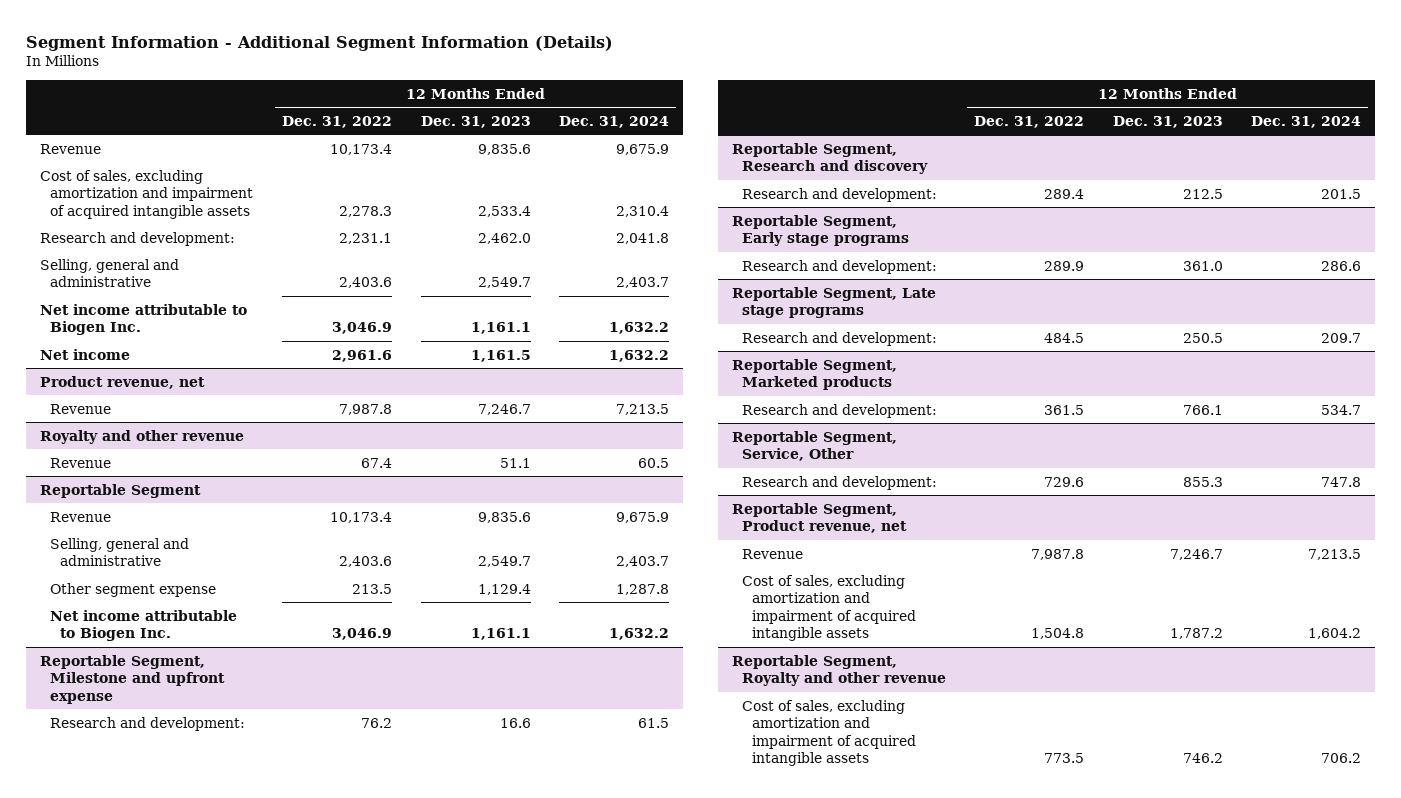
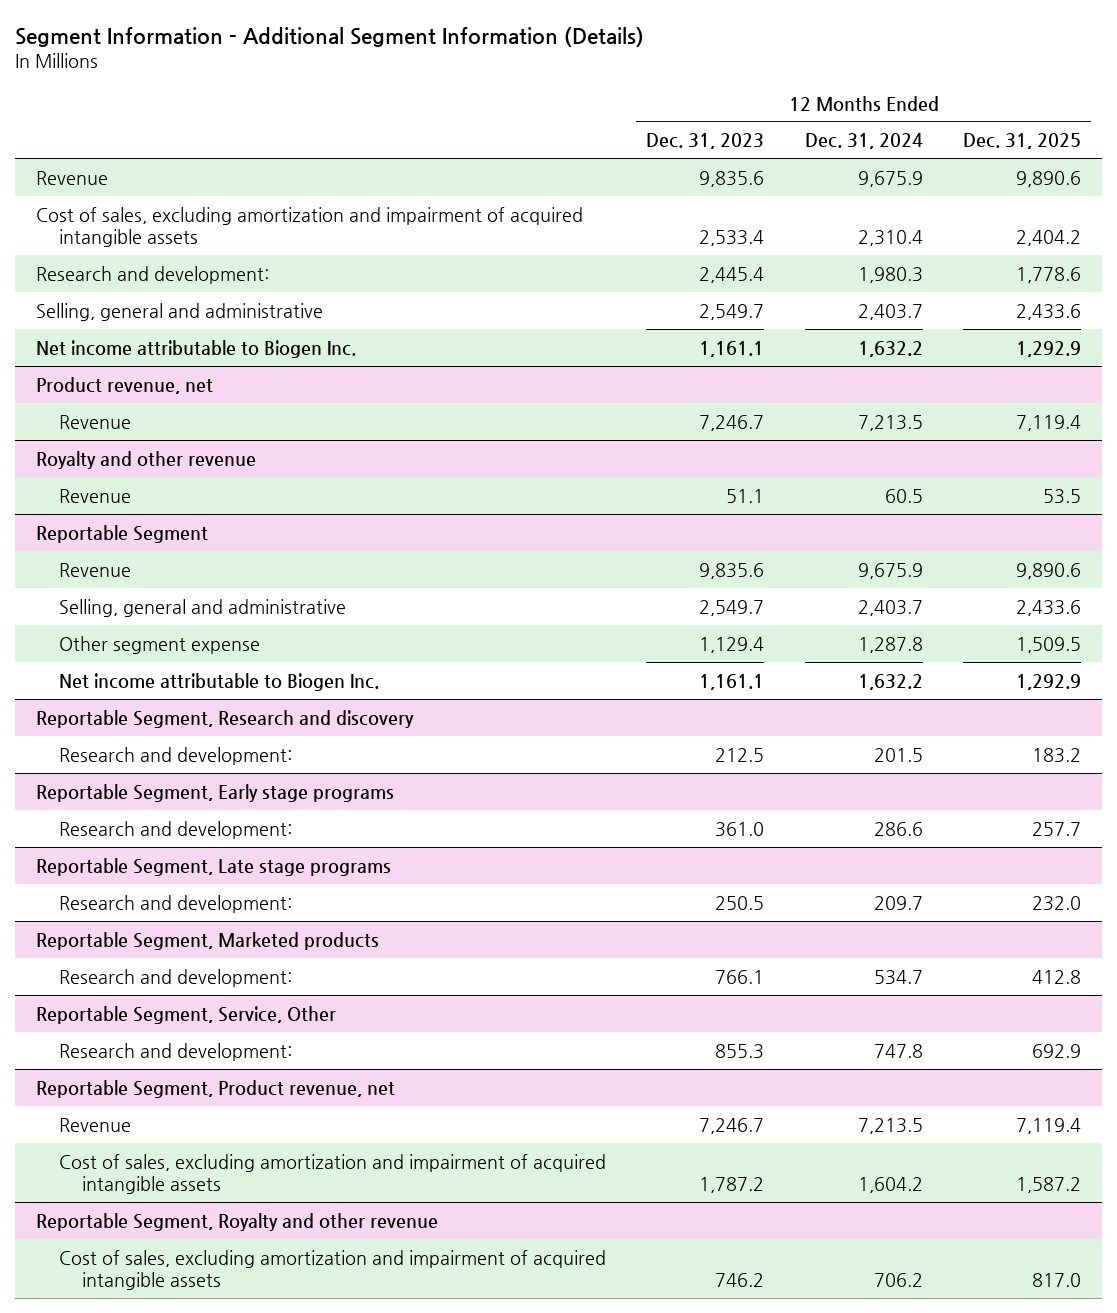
[282,115,393,128] Dec. 31, 2022 -> none
none -> [963,133,1082,150] Dec. 31, 2025
[477,232,531,244] 2,462.0 -> [699,266,765,283] 2,445.4
[616,232,670,244] 2,041.8 -> [857,266,923,283] 1,980.3
[40,348,131,360] Net income -> none
[40,654,225,704] Reportable Segment, Milestone and upfront expense -> none
[49,716,245,731] Research and development: -> none

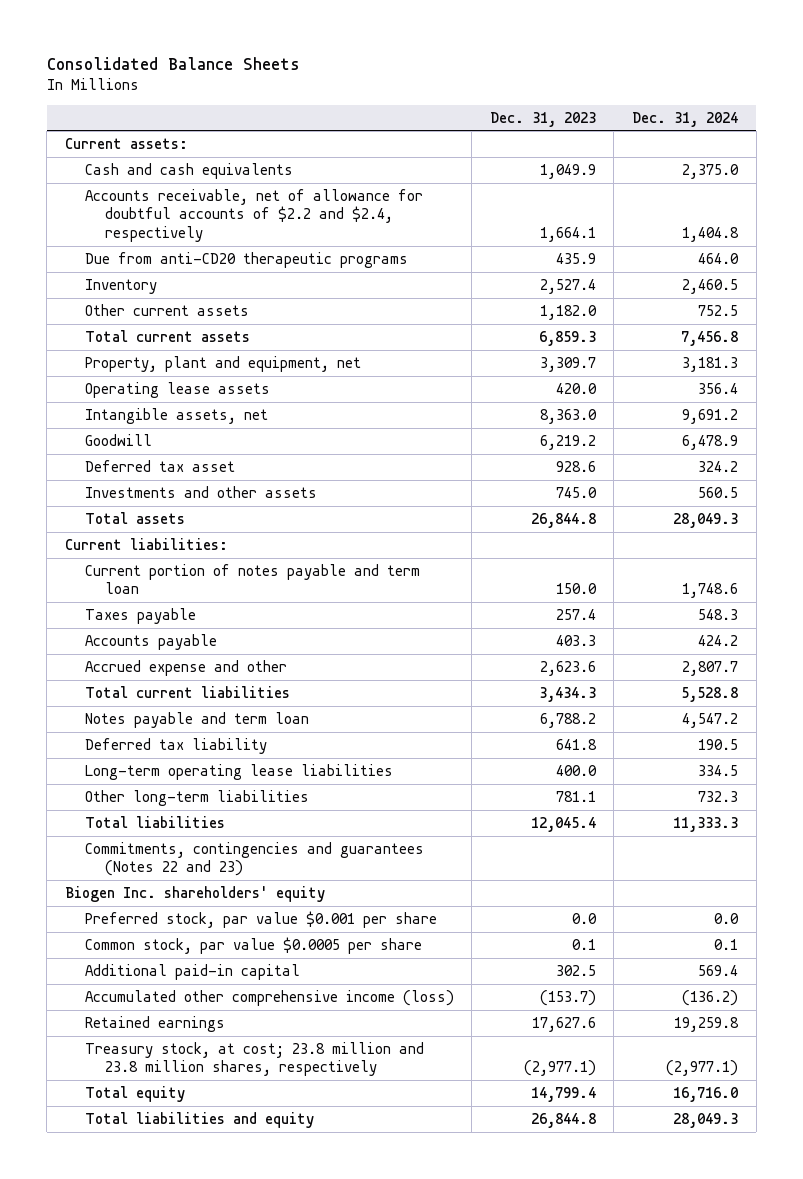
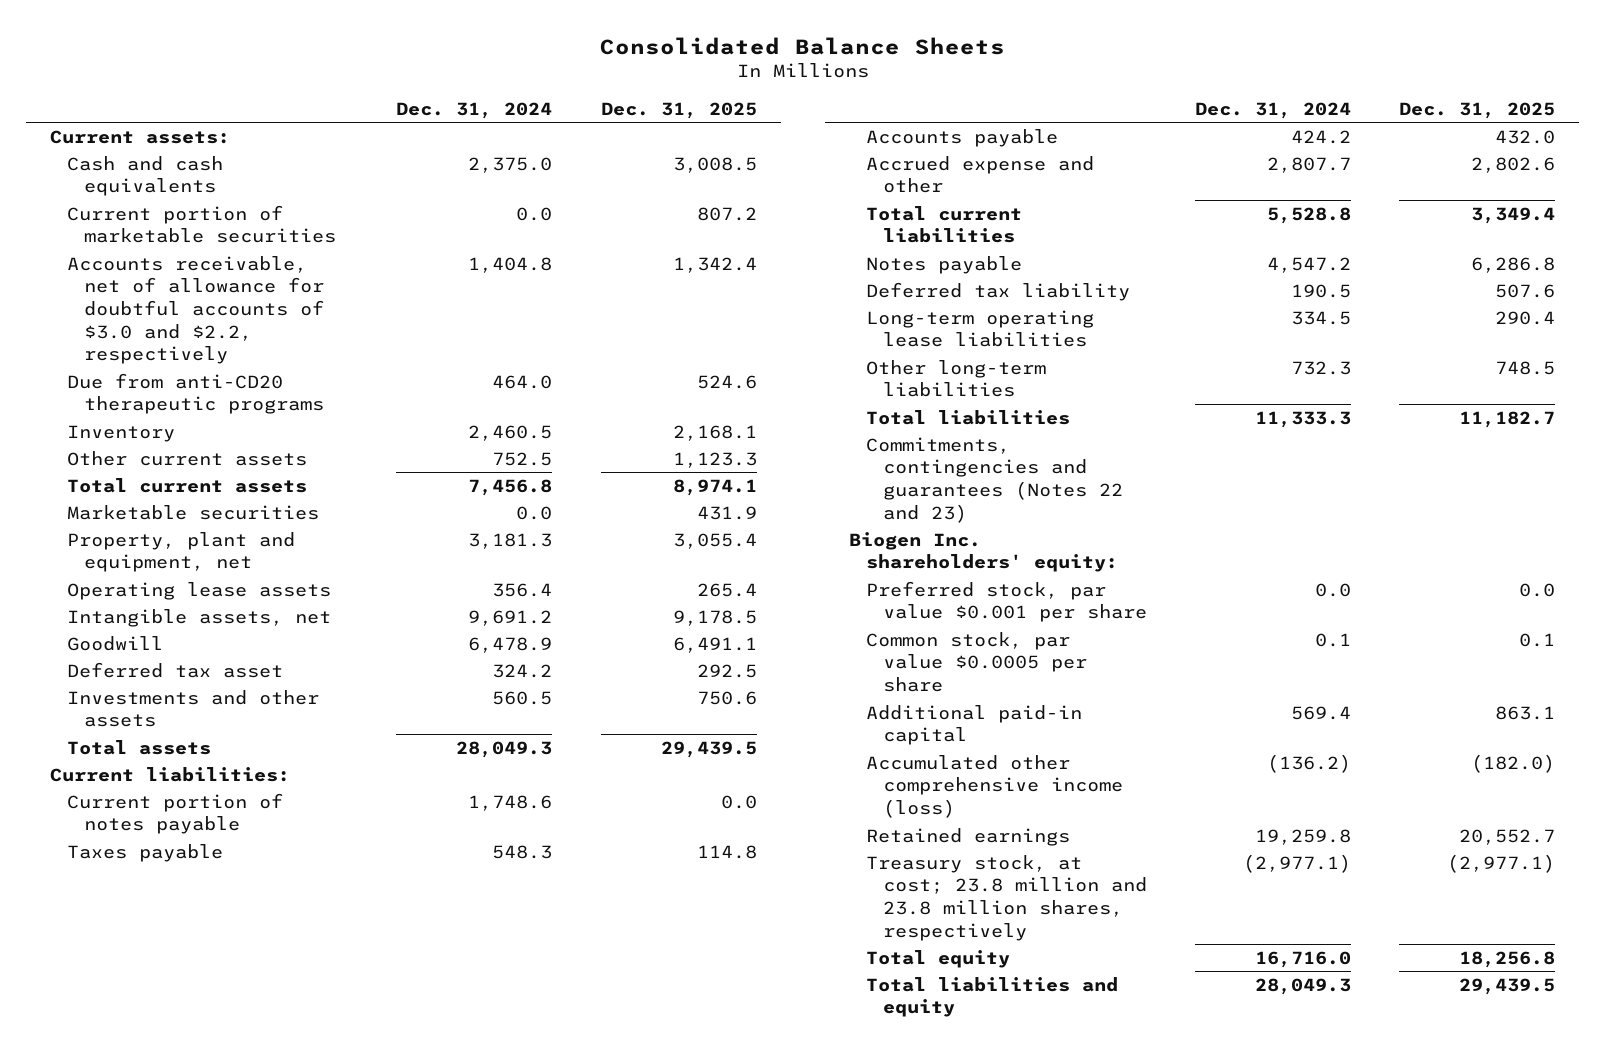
[489,111,596,127] Dec. 31, 2023 -> none
none -> [600,101,757,119] Dec. 31, 2025
none -> [67,204,337,244] Current portion of marketable securities
[84,189,423,242] Accounts receivable, net of allowance for doubtful accounts of $2.2 and $2.4, respectively -> [67,255,325,365] Accounts receivable, net of allowance for doubtful accounts of $3.0 and $2.2, respectively
none -> [67,504,320,520] Marketable securities
[84,564,420,595] Current portion of notes payable and term loan -> [67,792,284,835] Current portion of notes payable
[84,712,309,729] Notes payable and term loan -> [865,255,1022,274] Notes payable
[64,886,325,903] Biogen Inc. shareholders' equity -> [848,531,1118,573] Biogen Inc. shareholders' equity:

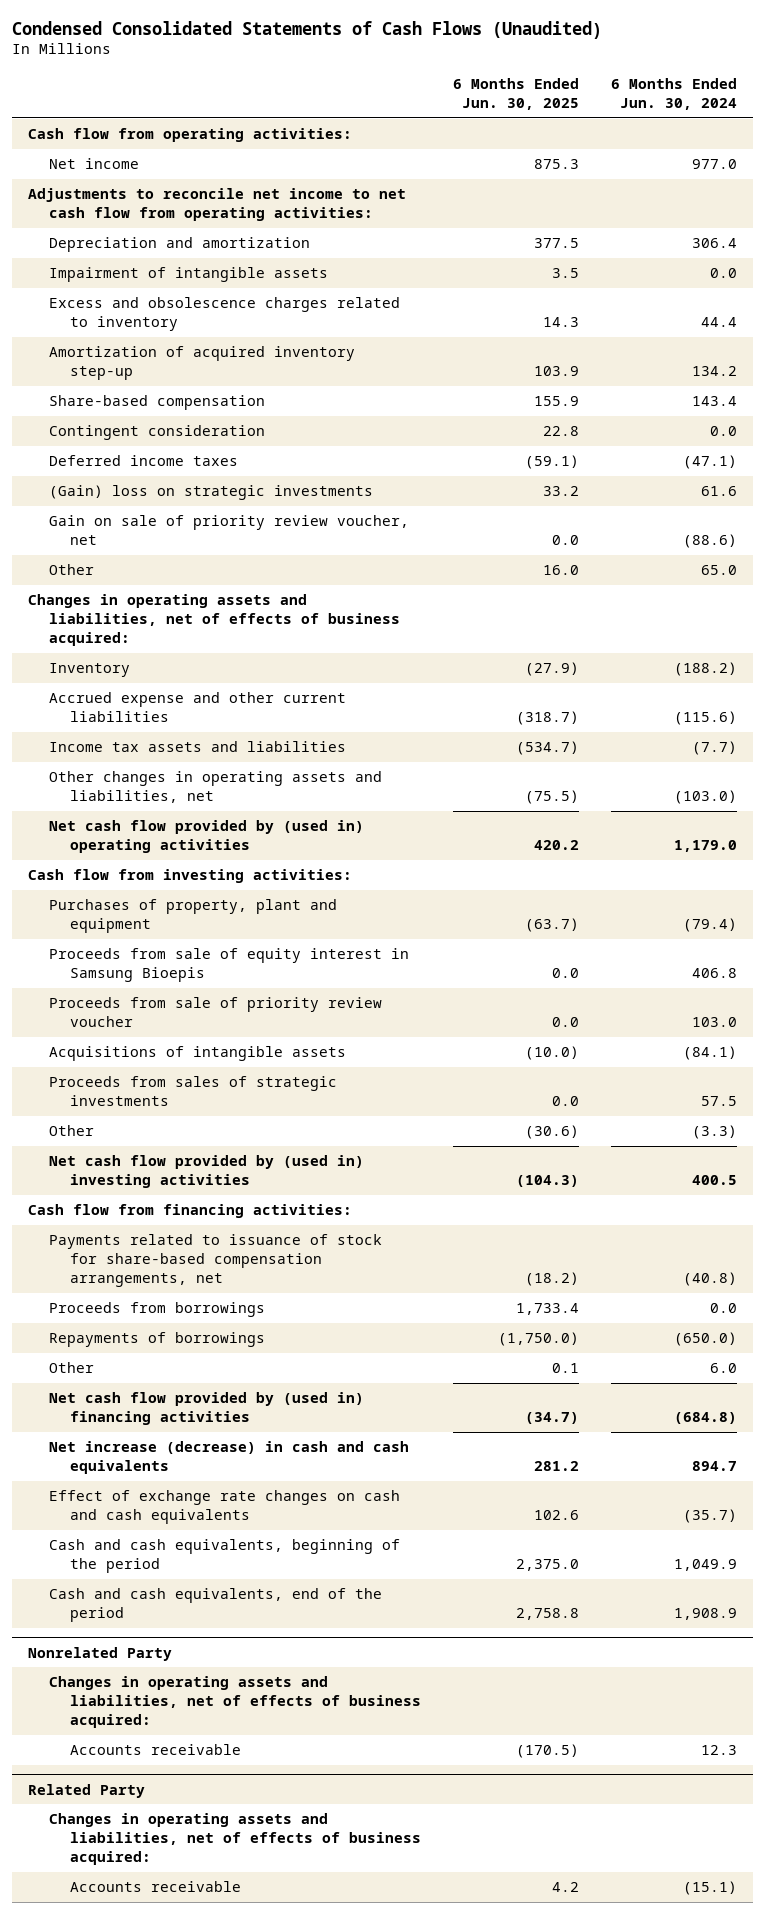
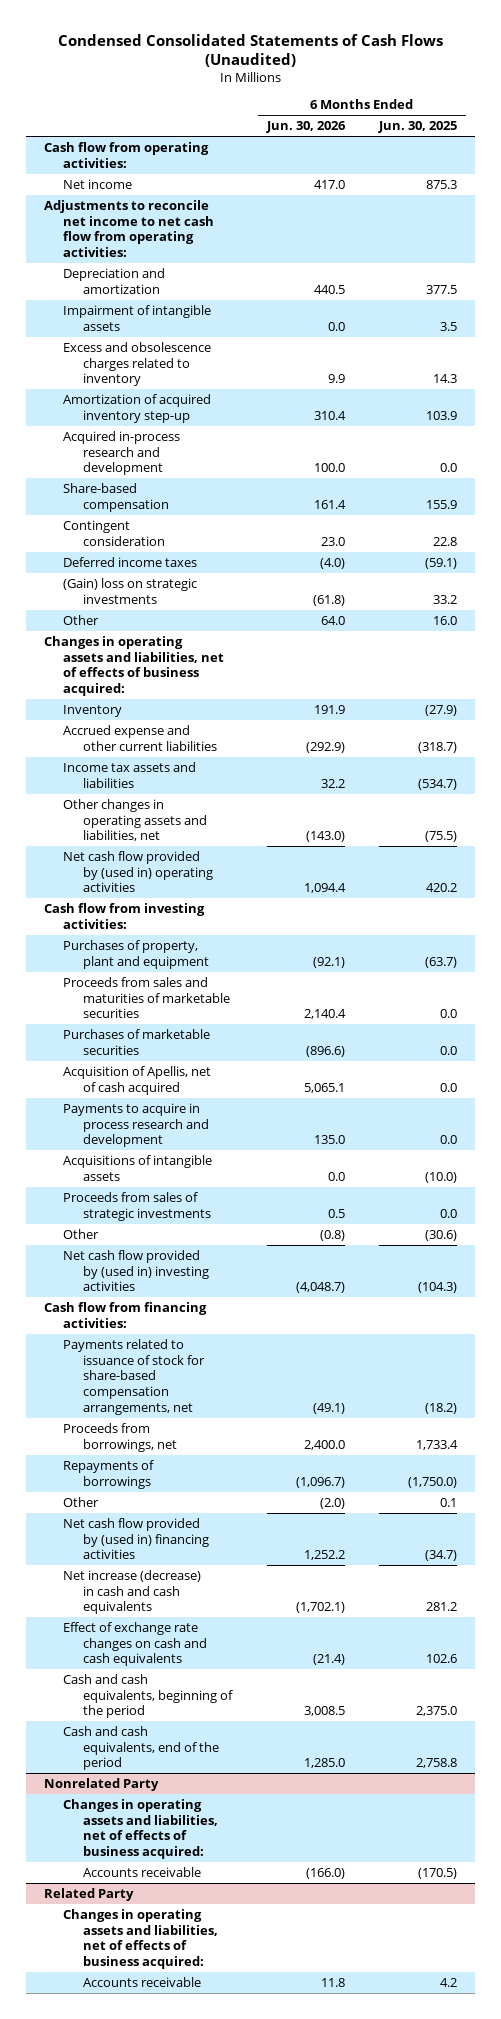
[611,78,738,111] 6 Months Ended Jun. 30, 2024 -> none
none -> [265,121,346,134] Jun. 30, 2026
none -> [63,430,181,476] Acquired in-process research and development
[49,515,410,546] Gain on sale of priority review voucher, net -> none
[49,948,410,983] Proceeds from sale of equity interest in Samsung Bioepis -> none
[49,997,383,1028] Proceeds from sale of priority review voucher -> none
none -> [63,976,231,1019] Proceeds from sales and maturities of marketable securities
none -> [63,1028,211,1055] Purchases of marketable securities
none -> [63,1065,212,1095] Acquisition of Apellis, net of cash acquired
none -> [63,1102,210,1148] Payments to acquire in process research and development
[49,1302,266,1318] Proceeds from borrowings -> [63,1422,178,1452] Proceeds from borrowings, net

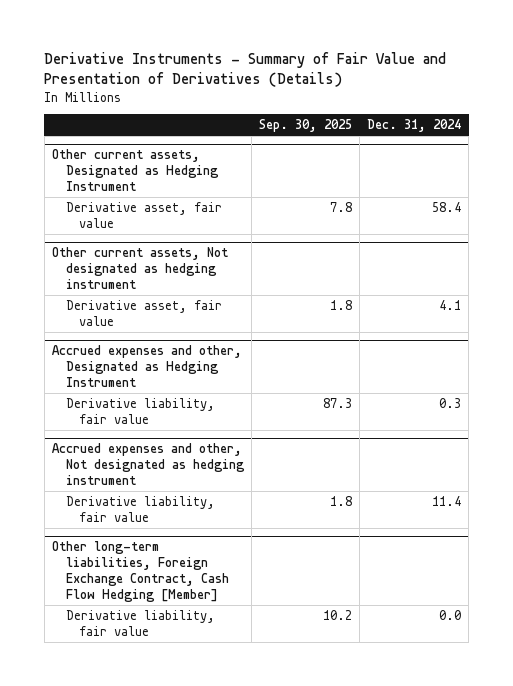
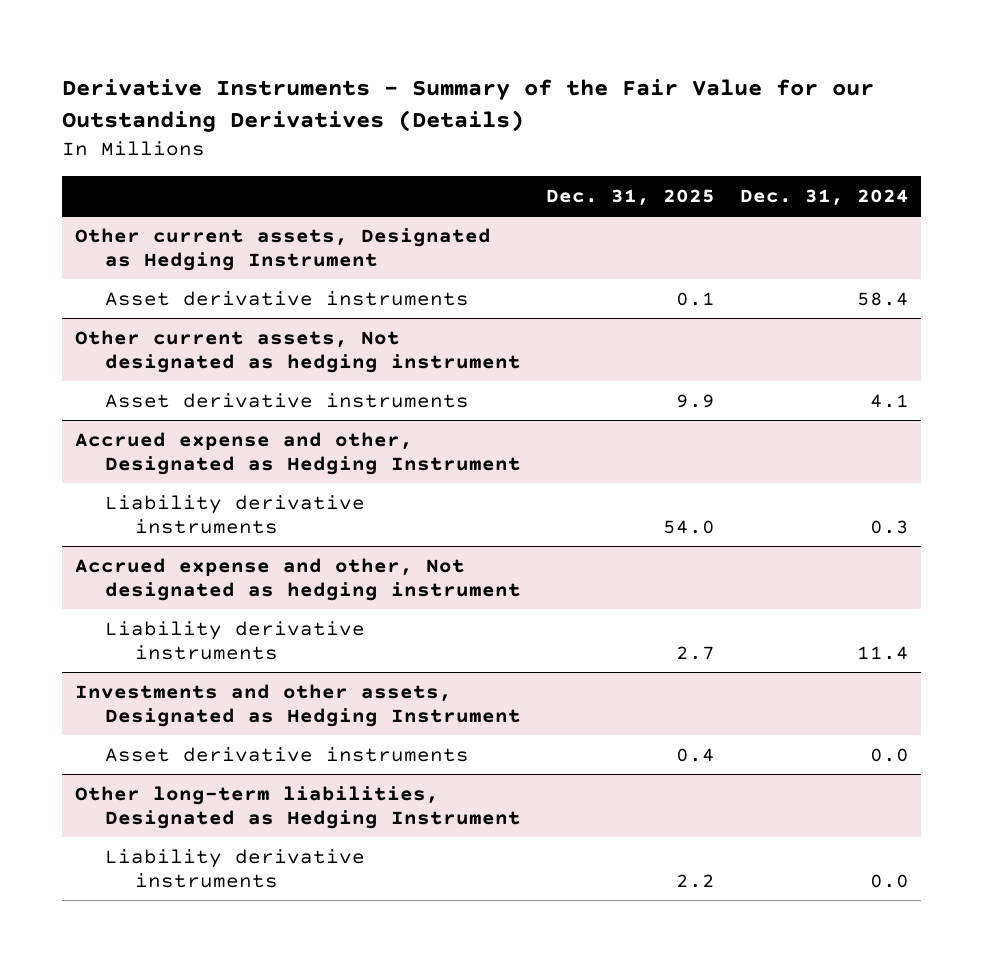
[44,52,447,88] Derivative Instruments - Summary of Fair Value and Presentation of Derivatives (Details) -> [62,78,875,132] Derivative Instruments - Summary of the Fair Value for our Outstanding Derivatives (Details)
[258,119,352,133] Sep. 30, 2025 -> none
none -> [545,188,715,206] Dec. 31, 2025
[65,201,222,228] Derivative asset, fair value -> [105,290,470,306] Asset derivative instruments
[52,540,229,603] Other long-term liabilities, Foreign Exchange Contract, Cash Flow Hedging [Member] -> none
[65,299,222,326] Derivative asset, fair value -> [105,392,470,408] Asset derivative instruments
[52,344,243,388] Accrued expenses and other, Designated as Hedging Instrument -> [74,431,522,475] Accrued expense and other, Designated as Hedging Instrument
[65,397,215,424] Derivative liability, fair value -> [105,494,366,534] Liability derivative instruments
[52,442,245,486] Accrued expenses and other, Not designated as hedging instrument -> [74,557,522,601] Accrued expense and other, Not designated as hedging instrument
[65,495,215,522] Derivative liability, fair value -> [105,620,366,660] Liability derivative instruments
none -> [74,683,522,727] Investments and other assets, Designated as Hedging Instrument
none -> [105,746,470,762] Asset derivative instruments
none -> [74,785,522,829] Other long-term liabilities, Designated as Hedging Instrument
[65,609,215,636] Derivative liability, fair value -> [105,848,366,888] Liability derivative instruments

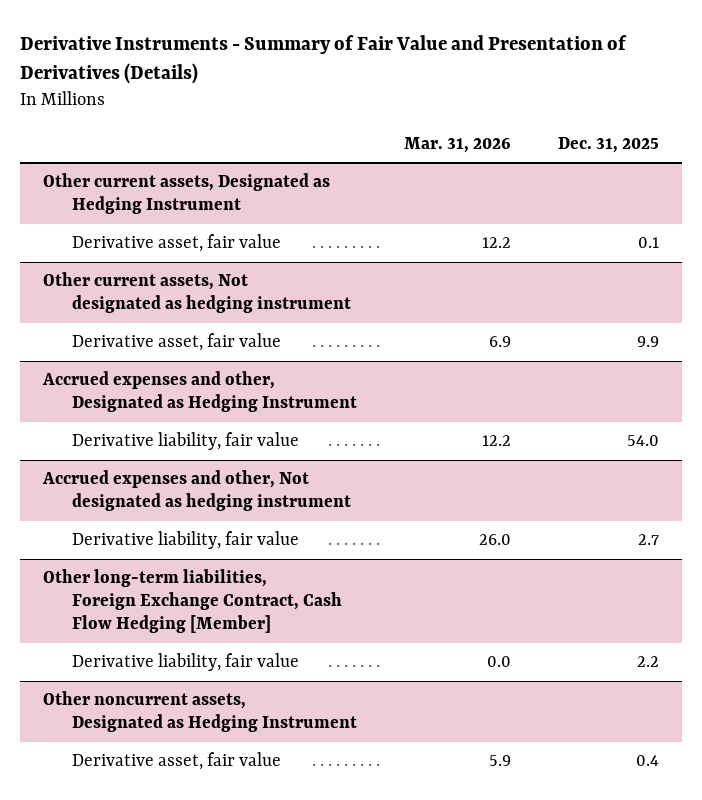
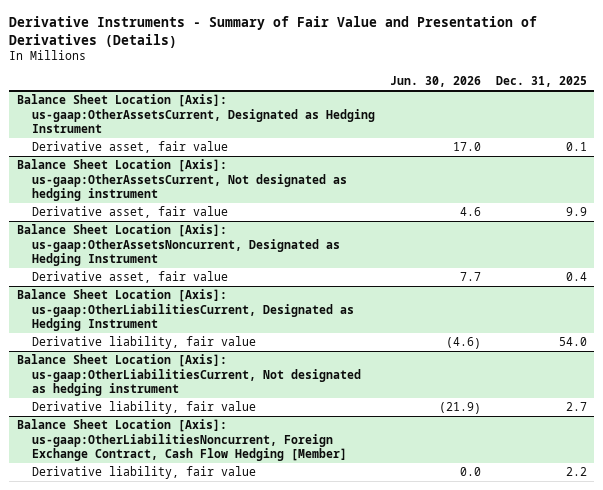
[403,137,511,154] Mar. 31, 2026 -> none
none -> [389,76,481,88] Jun. 30, 2026
[43,173,331,215] Other current assets, Designated as Hedging Instrument -> none
none -> [16,94,375,134] Balance Sheet Location [Axis]: us-gaap:OtherAssetsCurrent, Designated as Hedging Instrument
[43,272,351,314] Other current assets, Not designated as hedging instrument -> none
none -> [16,159,347,202] Balance Sheet Location [Axis]: us-gaap:OtherAssetsCurrent, Not designated as hedging instrument
[42,371,357,413] Accrued expenses and other, Designated as Hedging Instrument -> none
none -> [16,224,340,267] Balance Sheet Location [Axis]: us-gaap:OtherAssetsNoncurrent, Designated as Hedging Instrument
none -> [31,271,228,284] Derivative asset, fair value
none -> [16,289,354,332] Balance Sheet Location [Axis]: us-gaap:OtherLiabilitiesCurrent, Designated as Hedging Instrument
[42,470,351,512] Accrued expenses and other, Not designated as hedging instrument -> none
none -> [16,354,361,397] Balance Sheet Location [Axis]: us-gaap:OtherLiabilitiesCurrent, Not designated as hedging instrument
[43,569,342,634] Other long-term liabilities, Foreign Exchange Contract, Cash Flow Hedging [Member] -> none
none -> [16,419,347,462] Balance Sheet Location [Axis]: us-gaap:OtherLiabilitiesNoncurrent, Foreign Exchange Contract, Cash Flow Hedging [Member]
[43,691,357,733] Other noncurrent assets, Designated as Hedging Instrument -> none
[71,752,281,771] Derivative asset, fair value -> none

